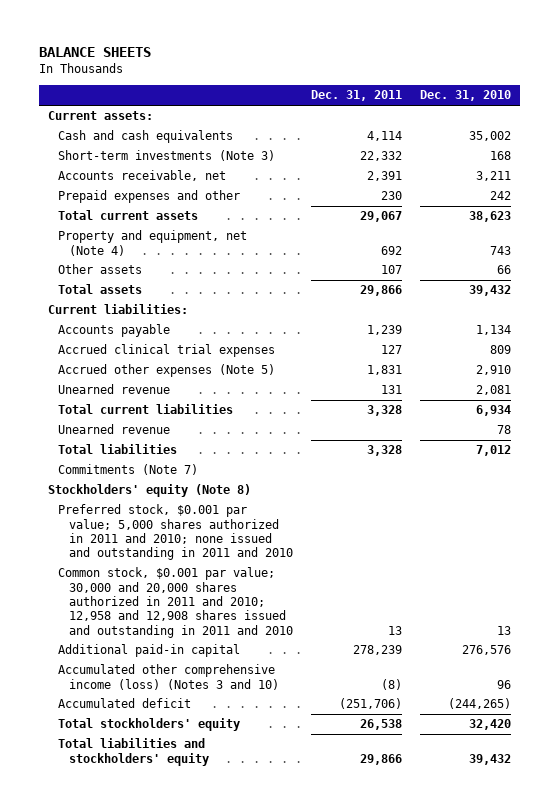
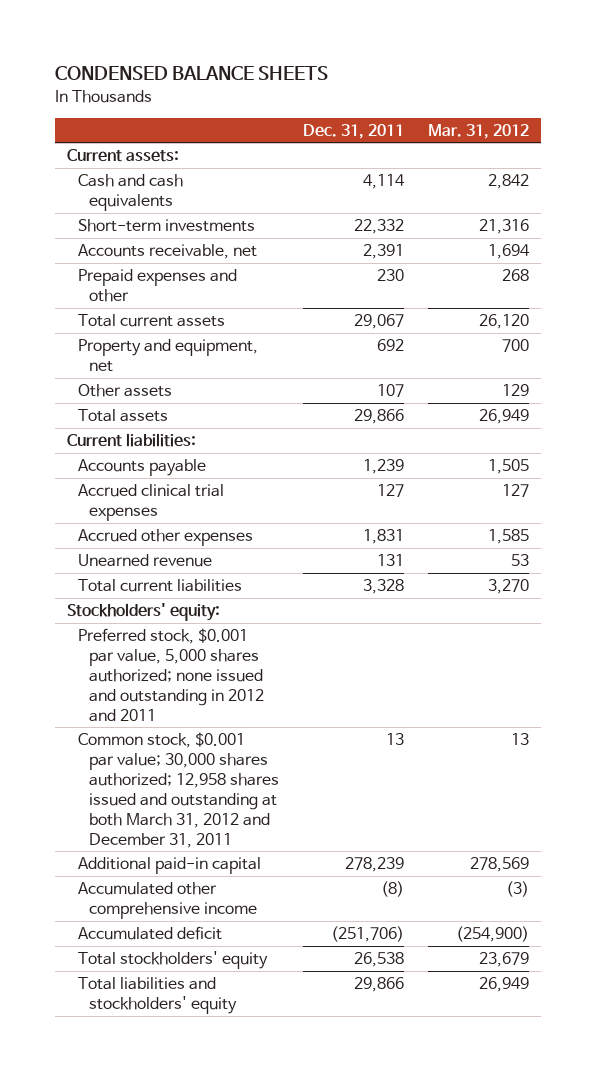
[38,47,151,58] BALANCE SHEETS -> [54,65,328,80] CONDENSED BALANCE SHEETS
[420,90,512,102] Dec. 31, 2010 -> none
none -> [427,123,529,139] Mar. 31, 2012
[58,150,276,162] Short-term investments (Note 3) -> [77,219,255,233] Short-term investments
[58,230,248,256] Property and equipment, net (Note 4) -> [77,339,258,373] Property and equipment, net
[58,364,276,378] Accrued other expenses (Note 5) -> [77,529,253,547] Accrued other expenses
[58,424,171,435] Unearned revenue -> none
[58,444,178,455] Total liabilities -> none
[58,464,199,476] Commitments (Note 7) -> none
[47,484,251,498] Stockholders' equity (Note 8) -> [66,603,220,622] Stockholders' equity:
[58,504,293,561] Preferred stock, $0.001 par value; 5,000 shares authorized in 2011 and 2010; none issued and outstanding in 2011 and 2010 -> [77,628,265,722] Preferred stock, $0.001 par value, 5,000 shares authorized; none issued and outstanding in 2012 and 2011
[58,567,293,638] Common stock, $0.001 par value; 30,000 and 20,000 shares authorized in 2011 and 2010; 12,958 and 12,908 shares issued and outstanding in 2011 and 2010 -> [77,732,280,848] Common stock, $0.001 par value; 30,000 shares authorized; 12,958 shares issued and outstanding at both March 31, 2012 and December 31, 2011
[58,664,279,690] Accumulated other comprehensive income (loss) (Notes 3 and 10) -> [77,882,258,920] Accumulated other comprehensive income

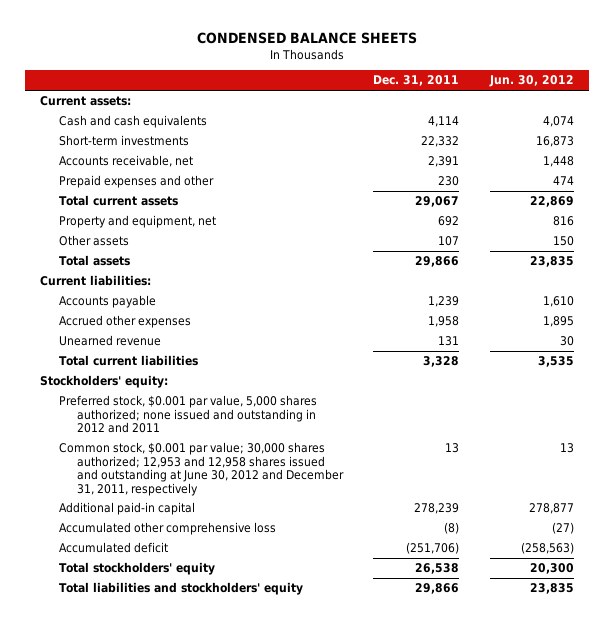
[427,123,529,139] Mar. 31, 2012 -> none
none -> [488,75,574,88] Jun. 30, 2012
[77,484,224,522] Accrued clinical trial expenses -> none
[363,529,405,545] 1,831 -> [428,316,460,328] 1,958
[77,732,280,848] Common stock, $0.001 par value; 30,000 shares authorized; 12,958 shares issued and outstanding at both March 31, 2012 and December 31, 2011 -> [58,442,345,496] Common stock, $0.001 par value; 30,000 shares authorized; 12,953 and 12,958 shares issued and outstanding at June 30, 2012 and December 31, 2011, respectively
[77,882,258,920] Accumulated other comprehensive income -> [58,522,276,536] Accumulated other comprehensive loss

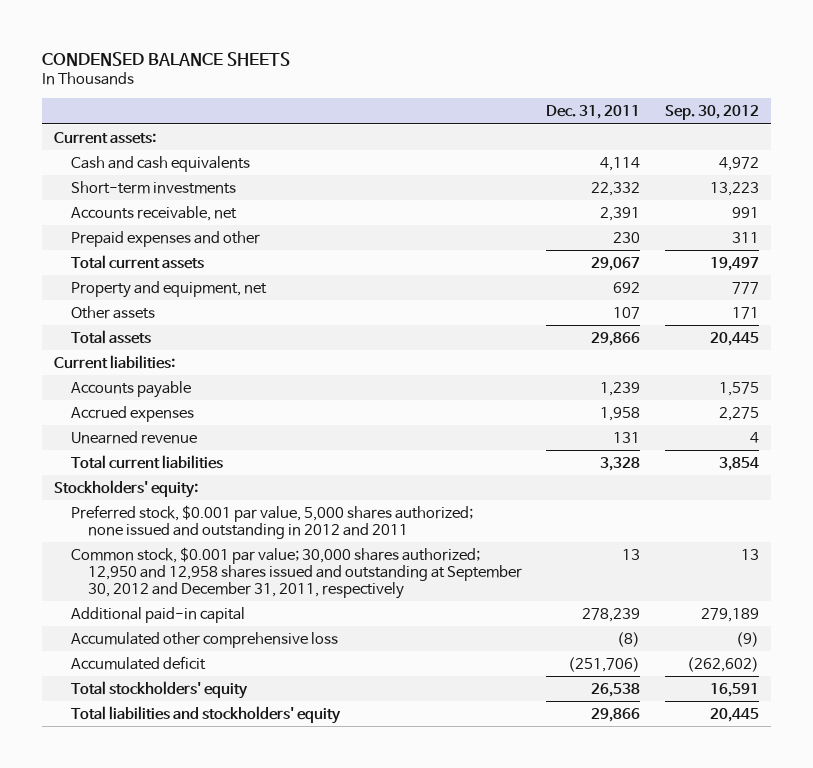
[488,75,574,88] Jun. 30, 2012 -> none
none -> [664,105,759,121] Sep. 30, 2012
[58,315,191,329] Accrued other expenses -> [71,405,195,422] Accrued expenses
[58,442,345,496] Common stock, $0.001 par value; 30,000 shares authorized; 12,953 and 12,958 shares issued and outstanding at June 30, 2012 and December 31, 2011, respectively -> [71,546,523,600] Common stock, $0.001 par value; 30,000 shares authorized; 12,950 and 12,958 shares issued and outstanding at September 30, 2012 and December 31, 2011, respectively

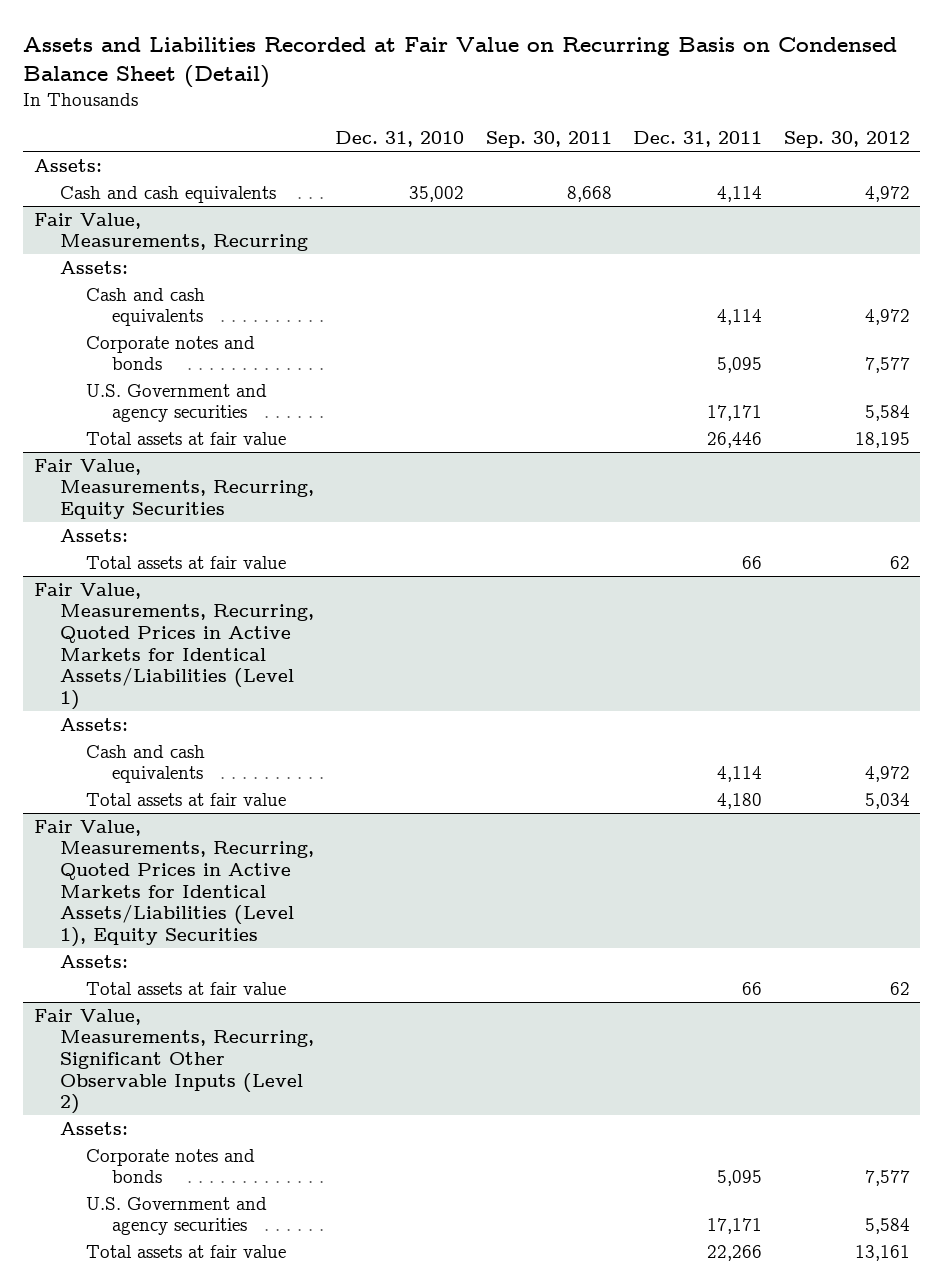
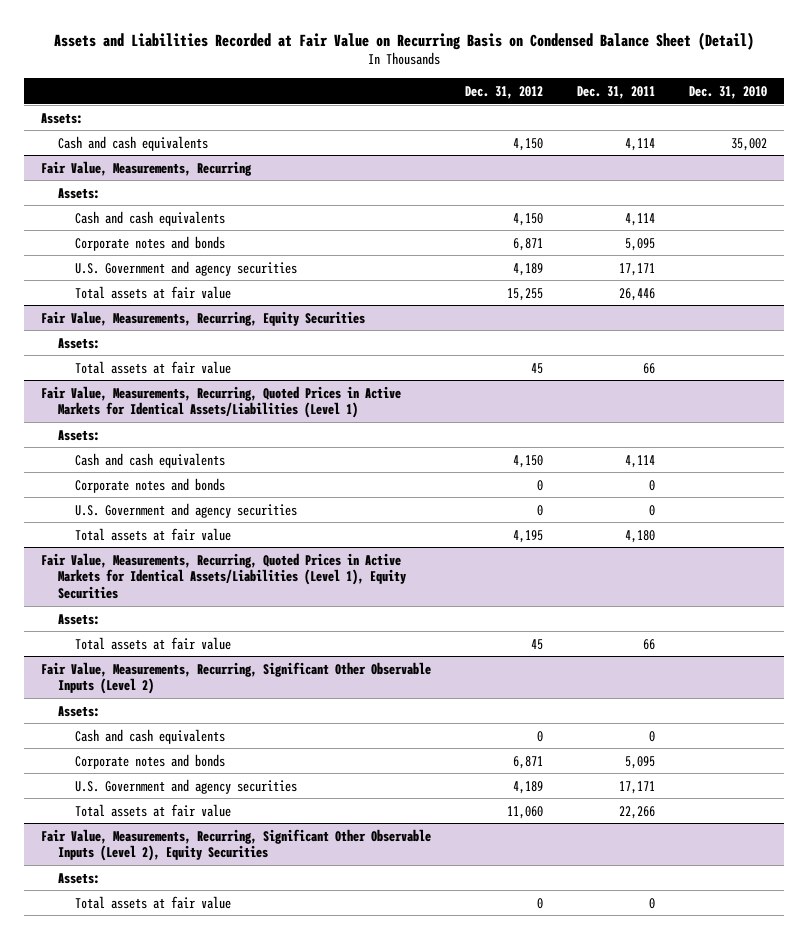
[485,131,612,149] Sep. 30, 2011 -> none
[783,131,910,149] Sep. 30, 2012 -> none
none -> [464,85,543,99] Dec. 31, 2012
none -> [74,477,225,493] Corporate notes and bonds
none -> [74,502,297,518] U.S. Government and agency securities
none -> [74,728,225,744] Cash and cash equivalents
none -> [40,828,431,862] Fair Value, Measurements, Recurring, Significant Other Observable Inputs (Level 2), Equity Securities
none -> [57,872,100,884] Assets:
none -> [74,895,231,909] Total assets at fair value

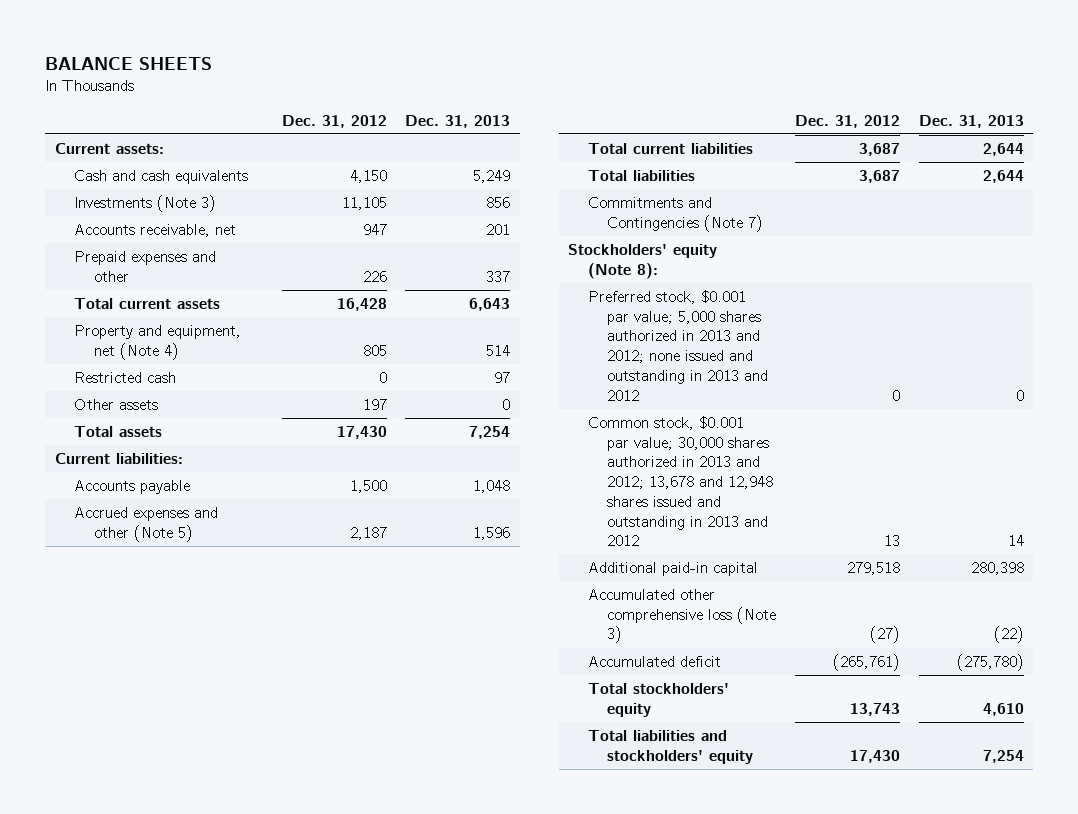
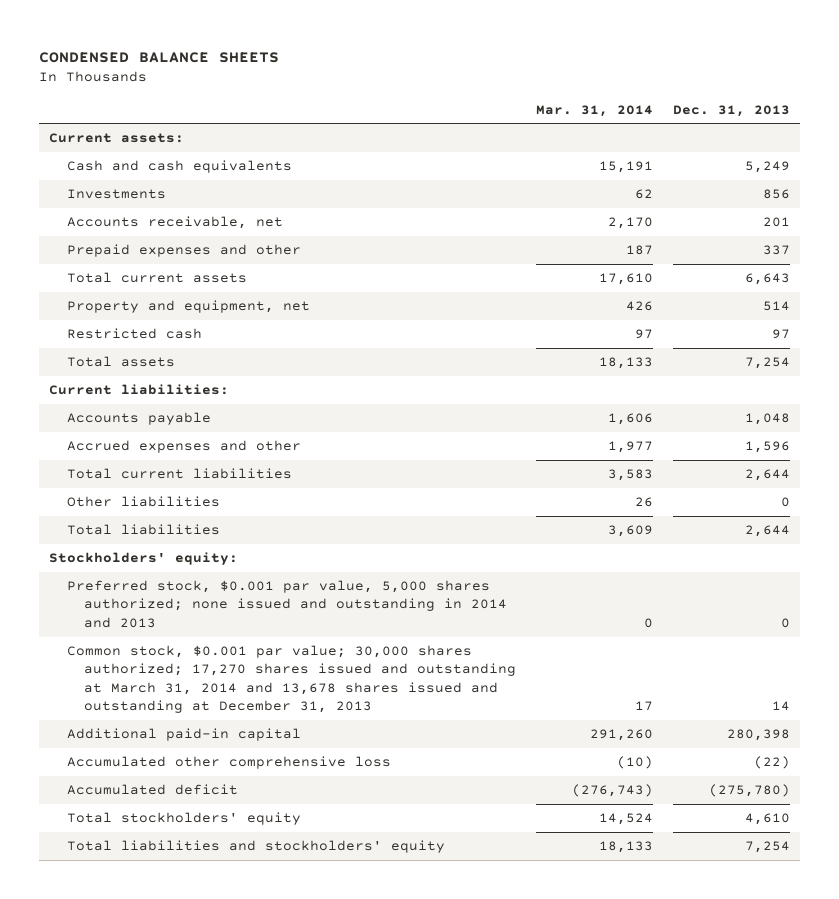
[45,56,213,70] BALANCE SHEETS -> [39,51,280,63] CONDENSED BALANCE SHEETS
[281,114,387,128] Dec. 31, 2012 -> none
none -> [535,104,653,117] Mar. 31, 2014
[74,194,217,212] Investments (Note 3) -> [66,189,166,200] Investments
[74,324,242,360] Property and equipment, net (Note 4) -> [66,300,310,314] Property and equipment, net
[74,398,159,410] Other assets -> none
[74,506,219,542] Accrued expenses and other (Note 5) -> [66,440,301,454] Accrued expenses and other
none -> [66,496,220,508] Other liabilities
[587,196,764,232] Commitments and Contingencies (Note 7) -> none
[568,243,718,279] Stockholders' equity (Note 8): -> [49,552,239,566] Stockholders' equity:
[587,289,769,401] Preferred stock, $0.001 par value; 5,000 shares authorized in 2013 and 2012; none issued and outstanding in 2013 and 2012 -> [66,580,507,628] Preferred stock, $0.001 par value, 5,000 shares authorized; none issued and outstanding in 2014 and 2013
[587,415,774,547] Common stock, $0.001 par value; 30,000 shares authorized in 2013 and 2012; 13,678 and 12,948 shares issued and outstanding in 2013 and 2012 -> [66,645,516,713] Common stock, $0.001 par value; 30,000 shares authorized; 17,270 shares issued and outstanding at March 31, 2014 and 13,678 shares issued and outstanding at December 31, 2013
[587,588,777,644] Accumulated other comprehensive loss (Note 3) -> [66,756,391,770] Accumulated other comprehensive loss

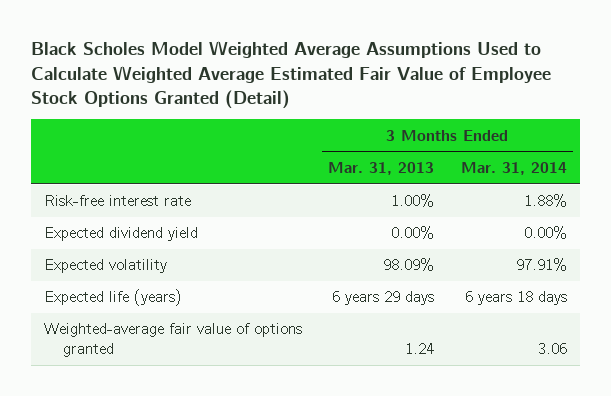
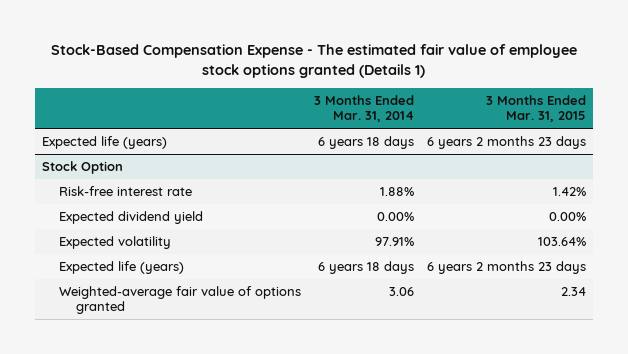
[31,40,552,109] Black Scholes Model Weighted Average Assumptions Used to Calculate Weighted Average Estimated Fair Value of Employee Stock Options Granted (Detail) -> [51,44,578,79] Stock-Based Compensation Expense - The estimated fair value of employee stock options granted (Details 1)
[328,161,435,175] Mar. 31, 2013 -> none
none -> [486,94,587,123] 3 Months Ended Mar. 31, 2015
none -> [41,135,167,149] Expected life (years)
none -> [41,160,123,174] Stock Option

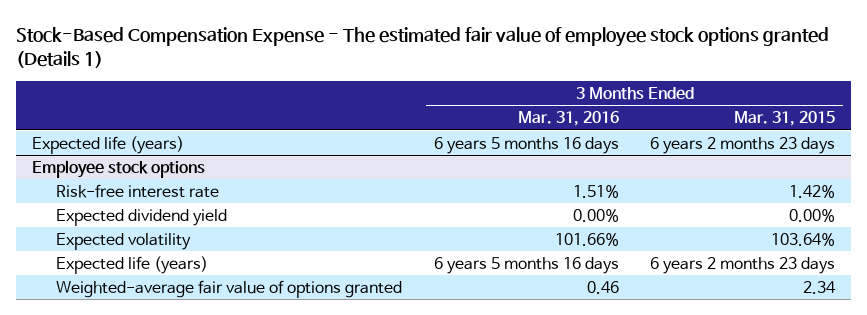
[314,94,415,123] 3 Months Ended Mar. 31, 2014 -> none
none -> [517,111,619,127] Mar. 31, 2016
[41,160,123,174] Stock Option -> [31,159,205,178] Employee stock options

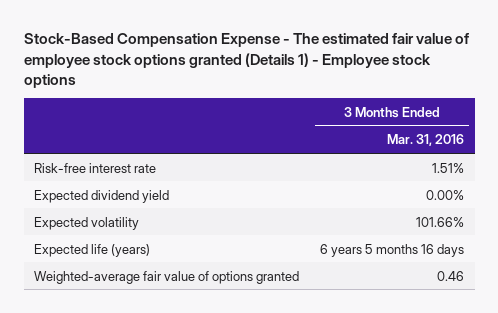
[16,26,830,69] Stock-Based Compensation Expense - The estimated fair value of employee stock options granted (Details 1) -> [23,33,469,89] Stock-Based Compensation Expense - The estimated fair value of employee stock options granted (Details 1) - Employee stock options
[734,111,836,127] Mar. 31, 2015 -> none
[31,135,184,154] Expected life (years) -> none
[31,159,205,178] Employee stock options -> none

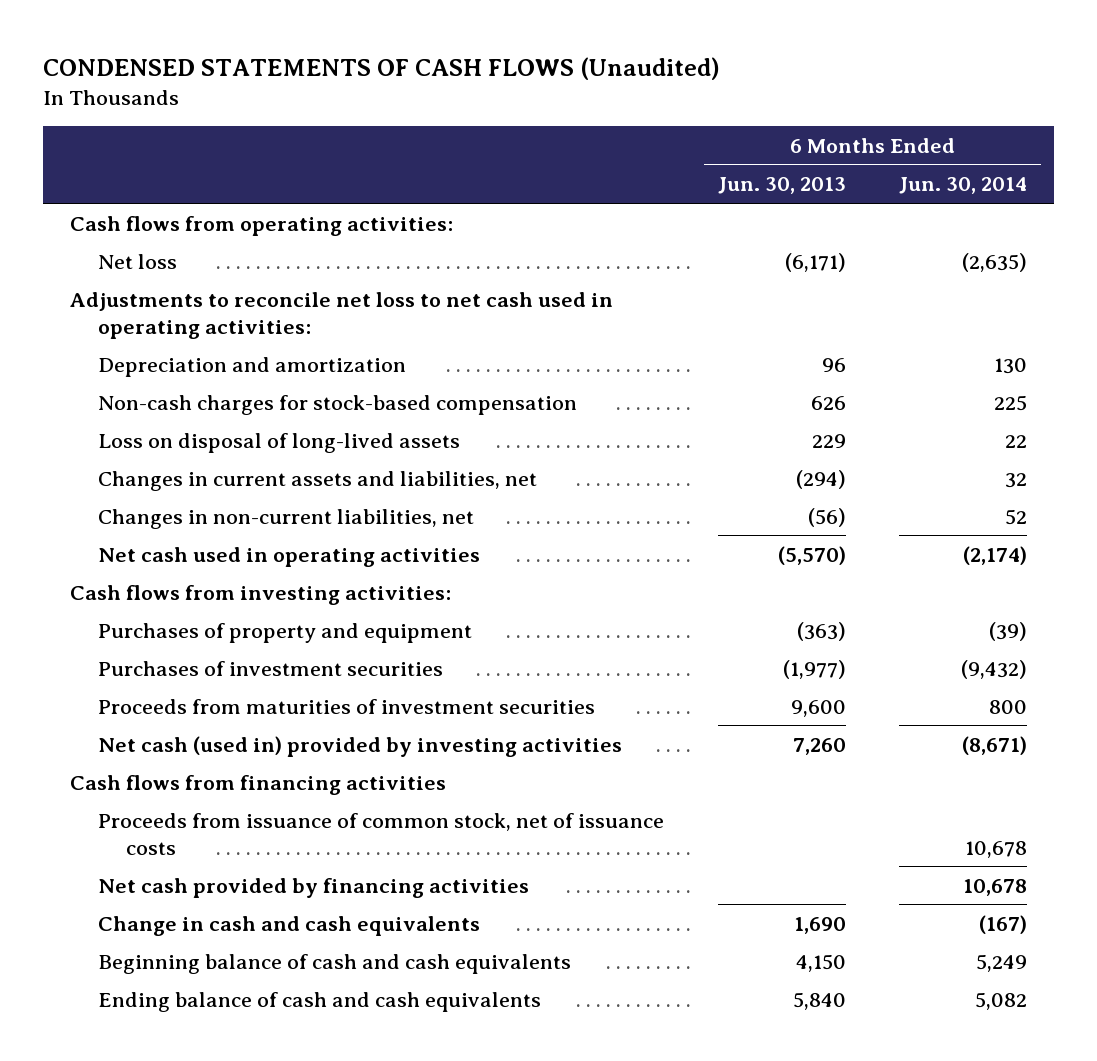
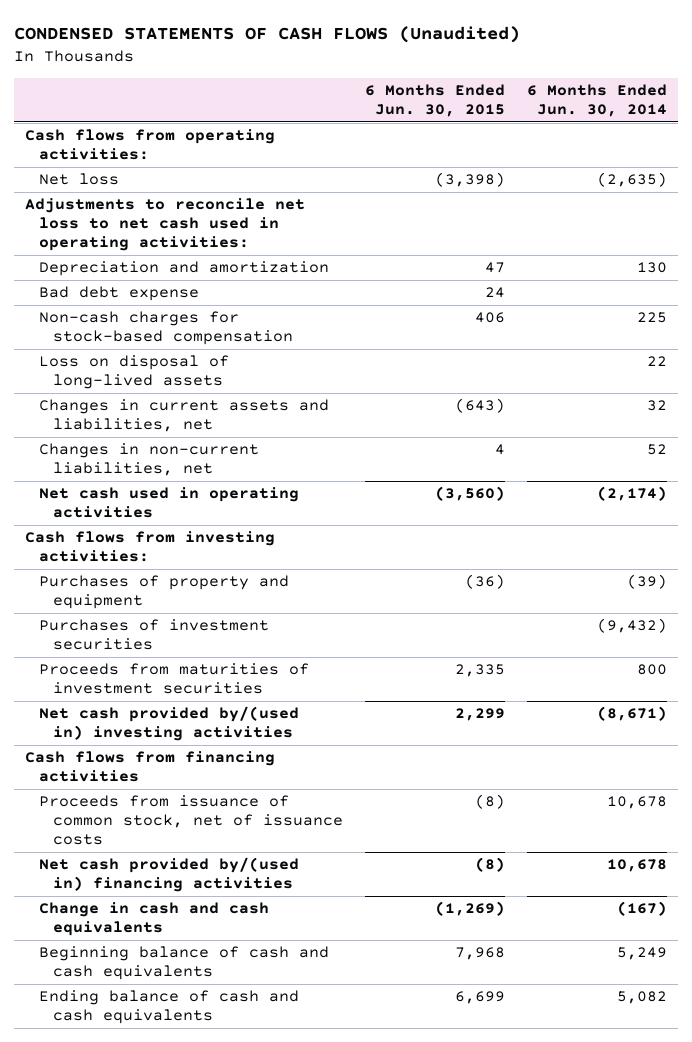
[717,177,846,195] Jun. 30, 2013 -> none
none -> [364,84,505,117] 6 Months Ended Jun. 30, 2015
none -> [38,286,199,302] Bad debt expense
[98,735,623,757] Net cash (used in) provided by investing activities -> [38,706,299,742] Net cash provided by/(used in) investing activities
[98,877,530,898] Net cash provided by financing activities -> [38,857,299,893] Net cash provided by/(used in) financing activities

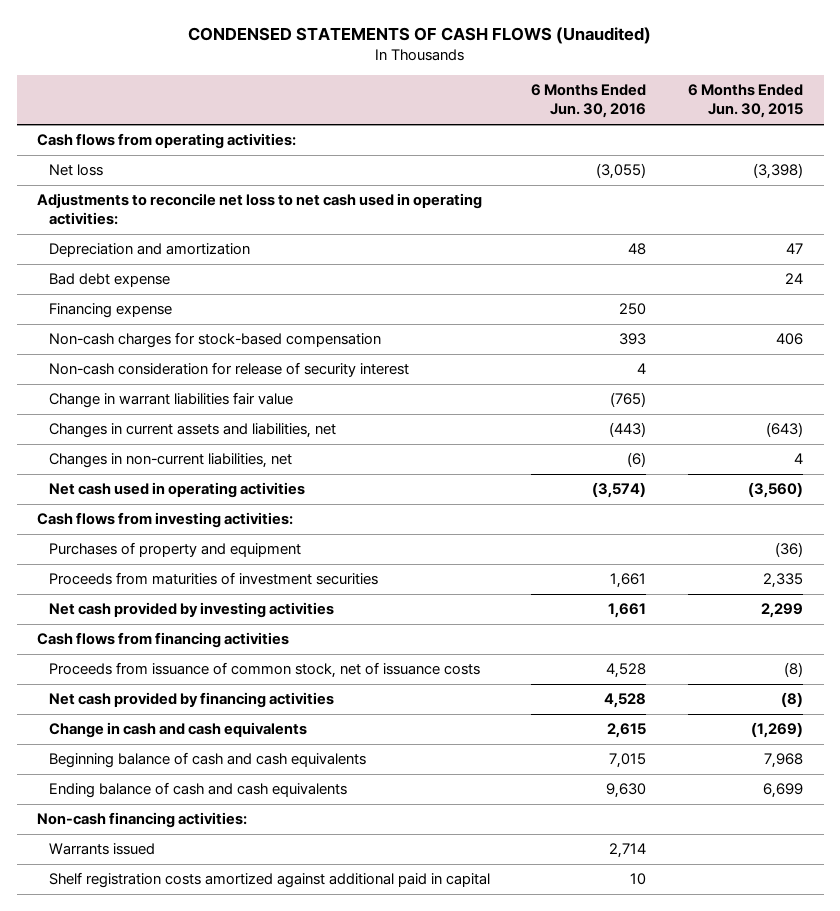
[527,84,668,117] 6 Months Ended Jun. 30, 2014 -> none
none -> [531,84,647,119] 6 Months Ended Jun. 30, 2016
none -> [48,303,172,319] Financing expense
[38,355,229,390] Loss on disposal of long-lived assets -> none
none -> [48,362,409,378] Non-cash consideration for release of security interest
none -> [48,392,293,409] Change in warrant liabilities fair value
[38,619,269,651] Purchases of investment securities -> none
[38,706,299,742] Net cash provided by/(used in) investing activities -> [48,602,334,619] Net cash provided by investing activities
[38,857,299,893] Net cash provided by/(used in) financing activities -> [48,692,334,709] Net cash provided by financing activities
none -> [37,812,248,829] Non-cash financing activities:
none -> [48,843,155,856] Warrants issued
none -> [48,872,490,889] Shelf registration costs amortized against additional paid in capital

